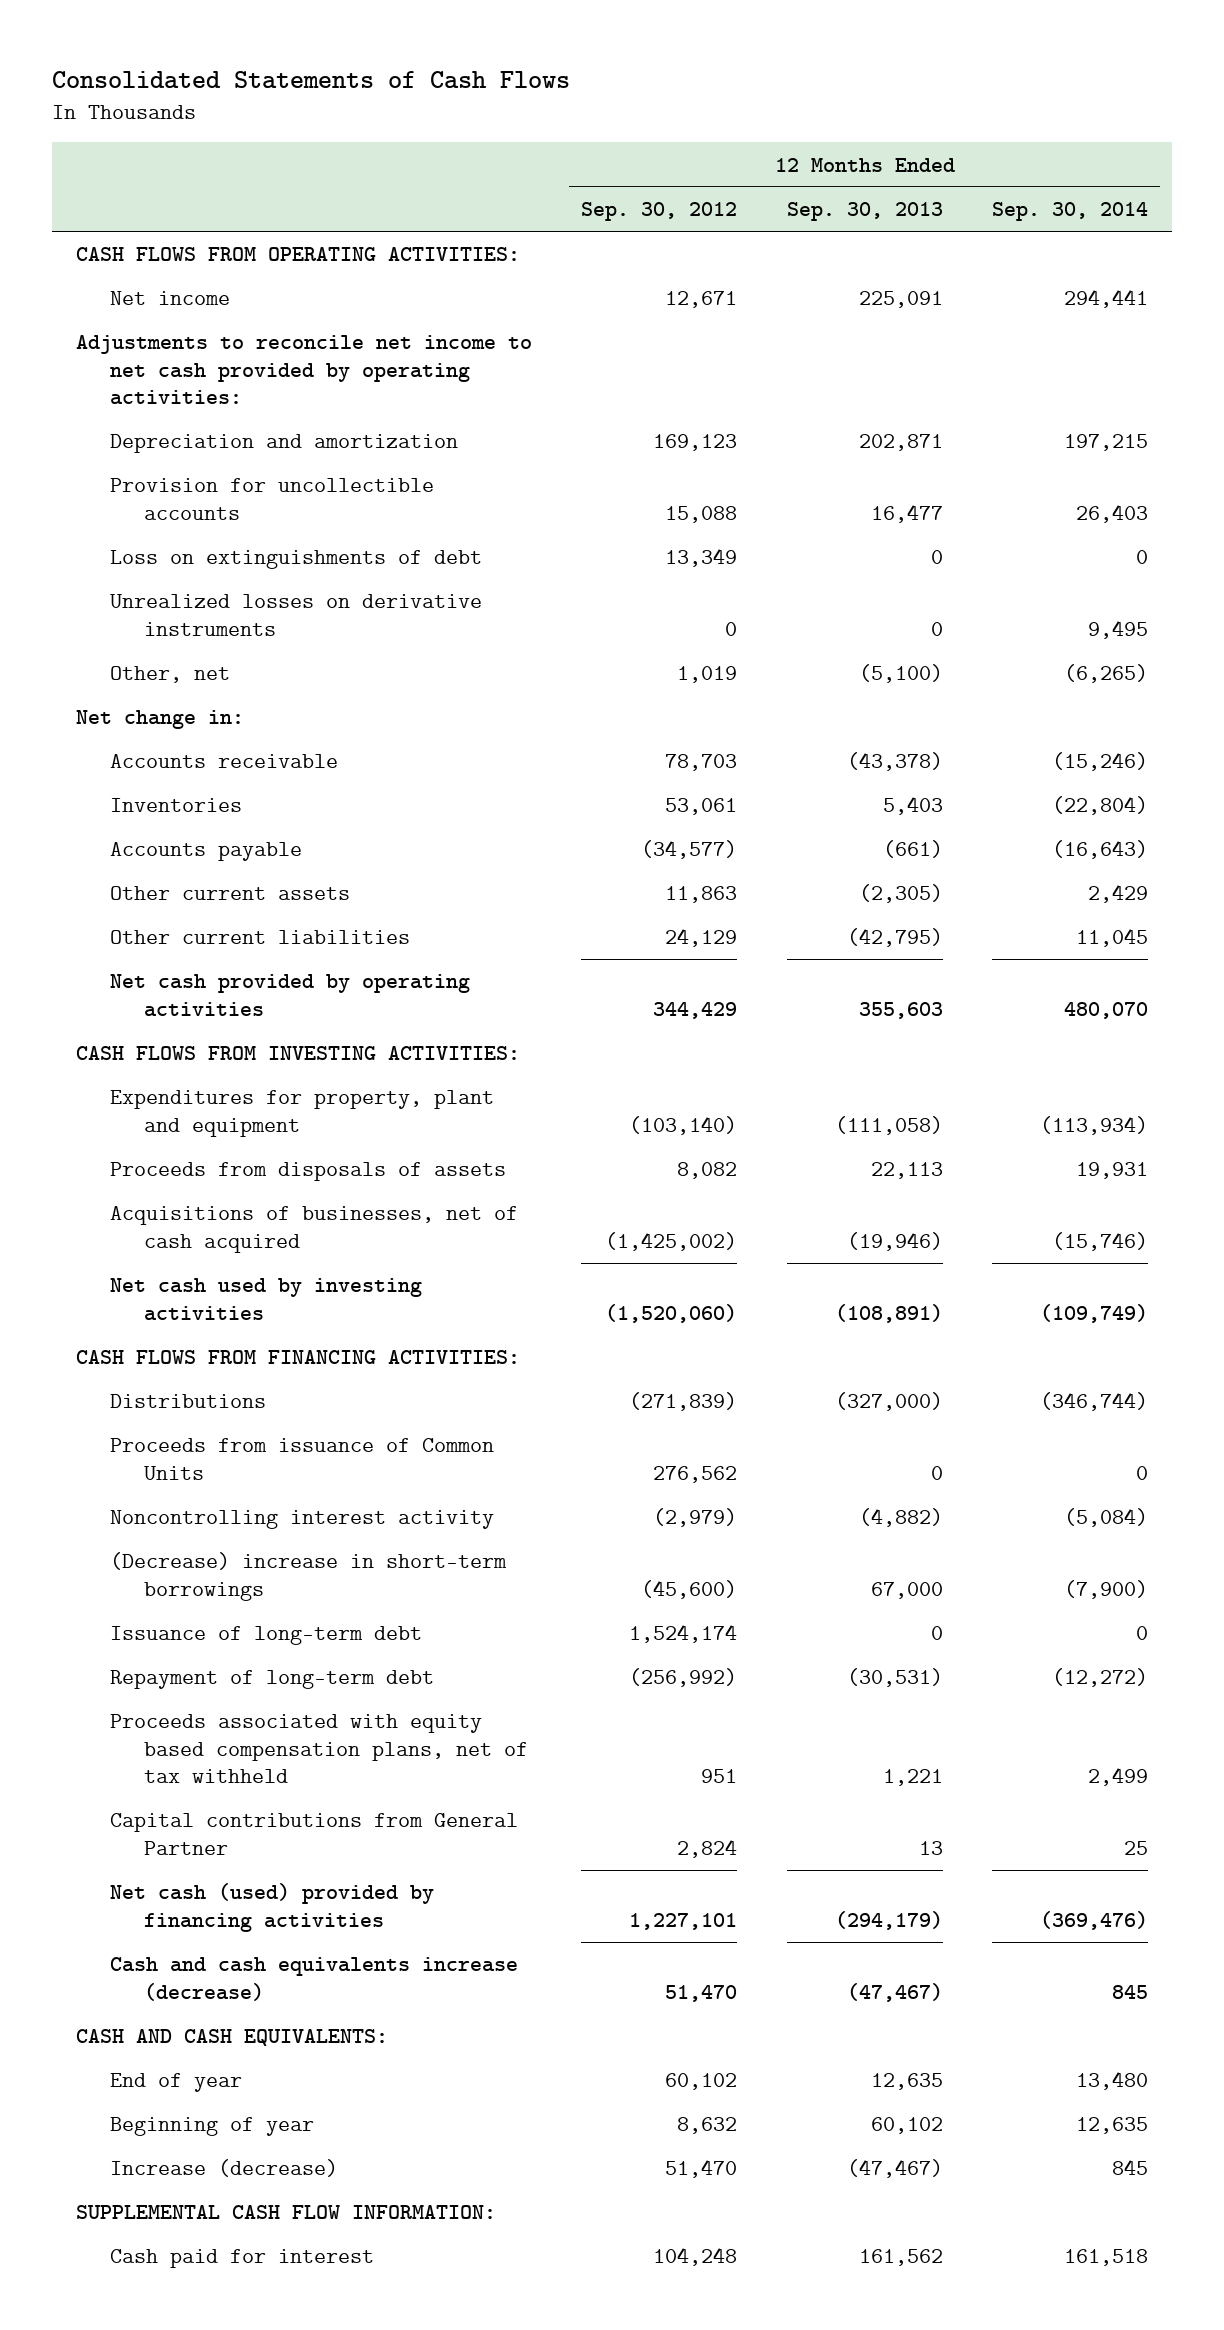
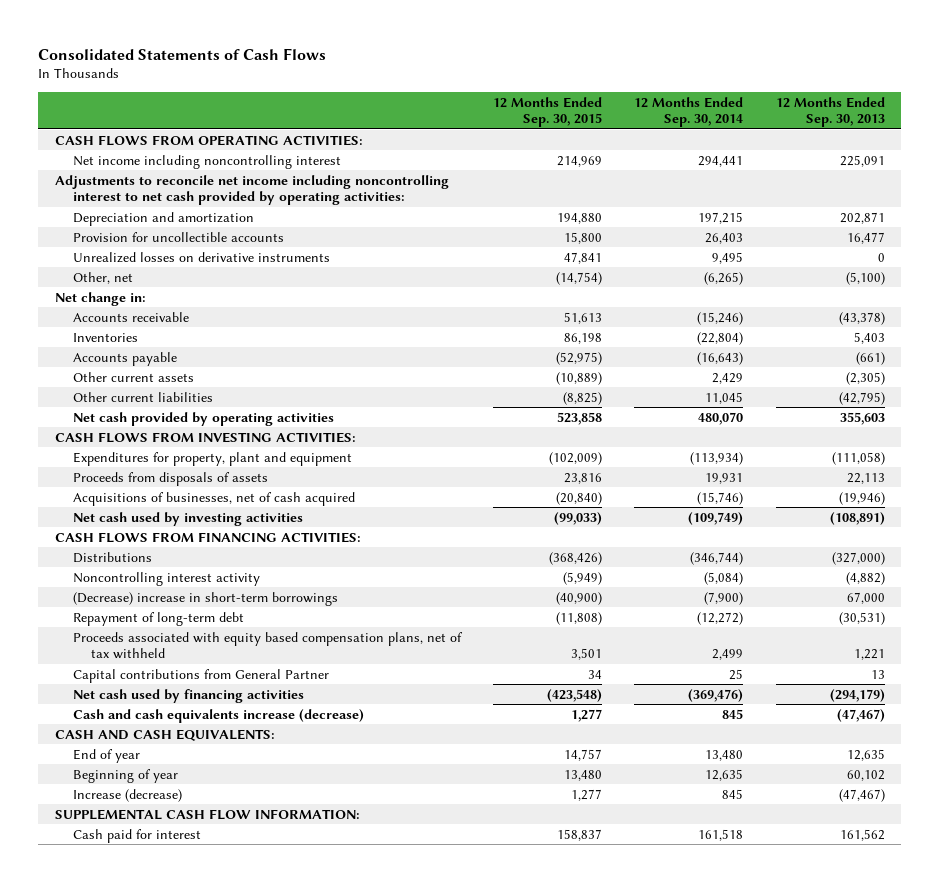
[581,202,738,222] Sep. 30, 2012 -> none
none -> [492,97,602,128] 12 Months Ended Sep. 30, 2015
[110,291,231,306] Net income -> [72,154,341,169] Net income including noncontrolling interest
[76,335,533,405] Adjustments to reconcile net income to net cash provided by operating activities: -> [54,174,449,205] Adjustments to reconcile net income including noncontrolling interest to net cash provided by operating activities:
[110,550,483,570] Loss on extinguishments of debt -> none
[110,1438,495,1480] Proceeds from issuance of Common Units -> none
[110,1626,423,1646] Issuance of long-term debt -> none
[110,1883,435,1932] Net cash (used) provided by financing activities -> [72,688,304,703] Net cash used by financing activities

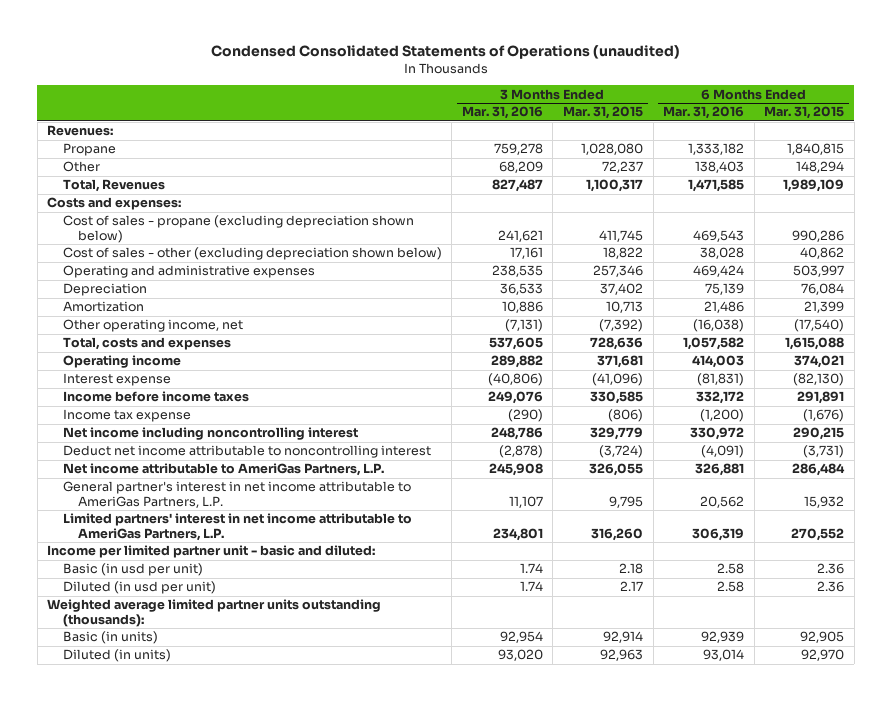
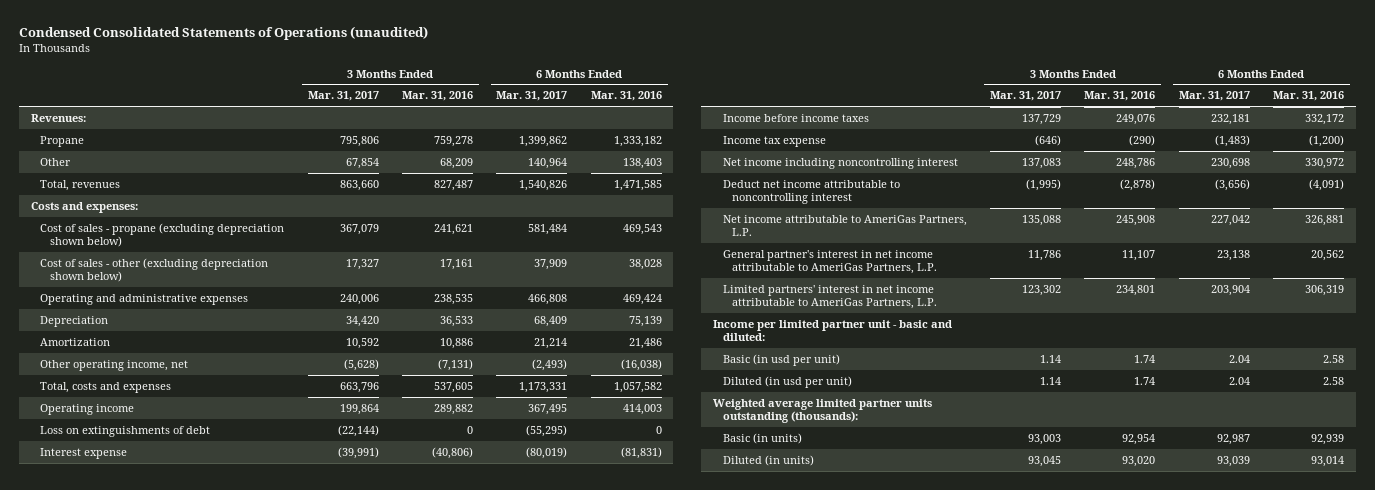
[563,106,644,120] Mar. 31, 2015 -> none
[764,106,845,120] Mar. 31, 2015 -> none
none -> [307,91,379,102] Mar. 31, 2017
none -> [496,91,568,102] Mar. 31, 2017
[62,179,165,193] Total, Revenues -> [40,179,121,191] Total, revenues
none -> [40,425,211,437] Loss on extinguishments of debt

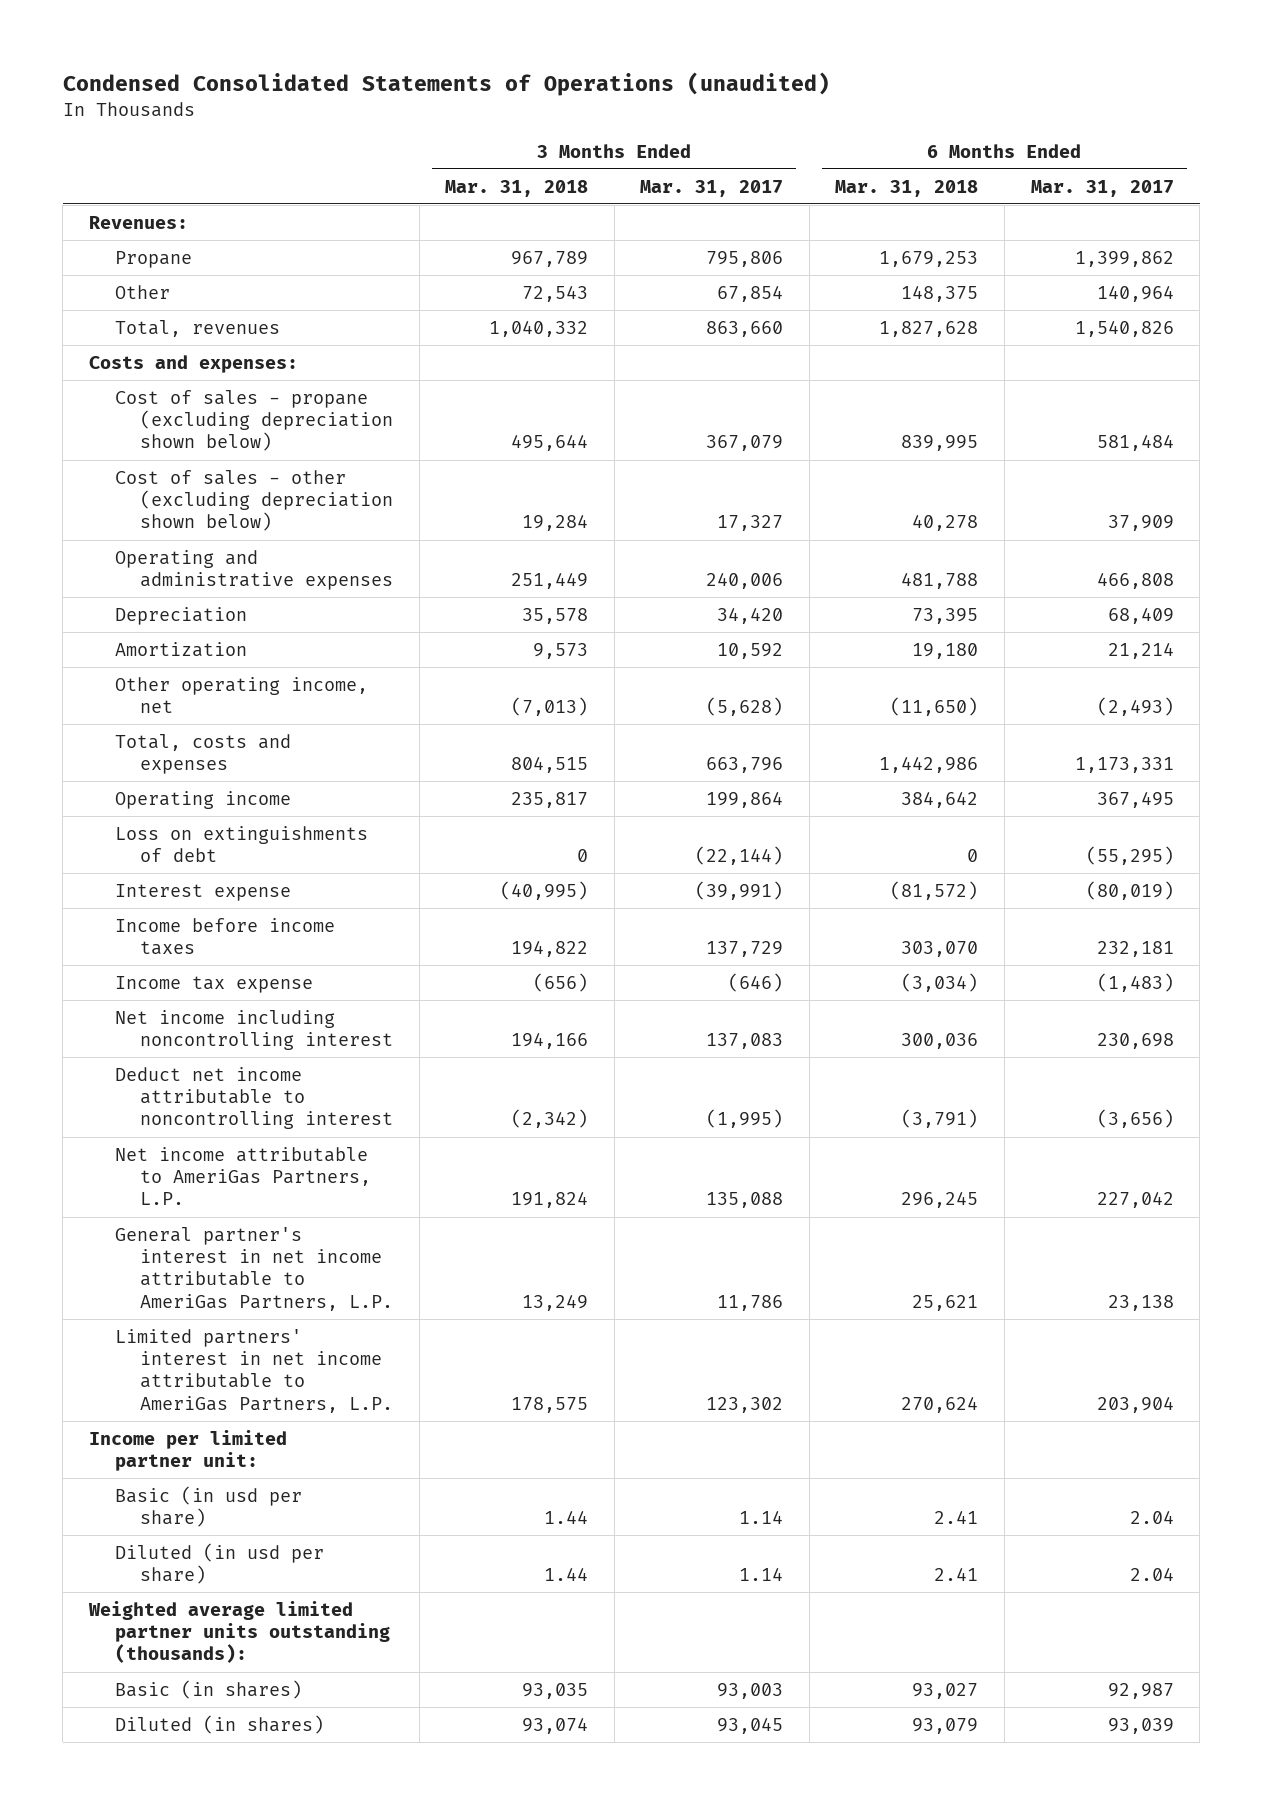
[402,91,474,102] Mar. 31, 2016 -> none
[590,91,662,102] Mar. 31, 2016 -> none
none -> [445,179,589,197] Mar. 31, 2018
none -> [835,179,979,197] Mar. 31, 2018
[713,319,953,342] Income per limited partner unit - basic and diluted: -> [88,1429,287,1472] Income per limited partner unit:
[722,353,840,366] Basic (in usd per unit) -> [114,1485,302,1528] Basic (in usd per share)
[722,375,852,388] Diluted (in usd per unit) -> [114,1542,324,1585] Diluted (in usd per share)
[722,432,802,444] Basic (in units) -> [114,1679,302,1699] Basic (in shares)
[722,454,814,466] Diluted (in units) -> [114,1714,324,1734] Diluted (in shares)

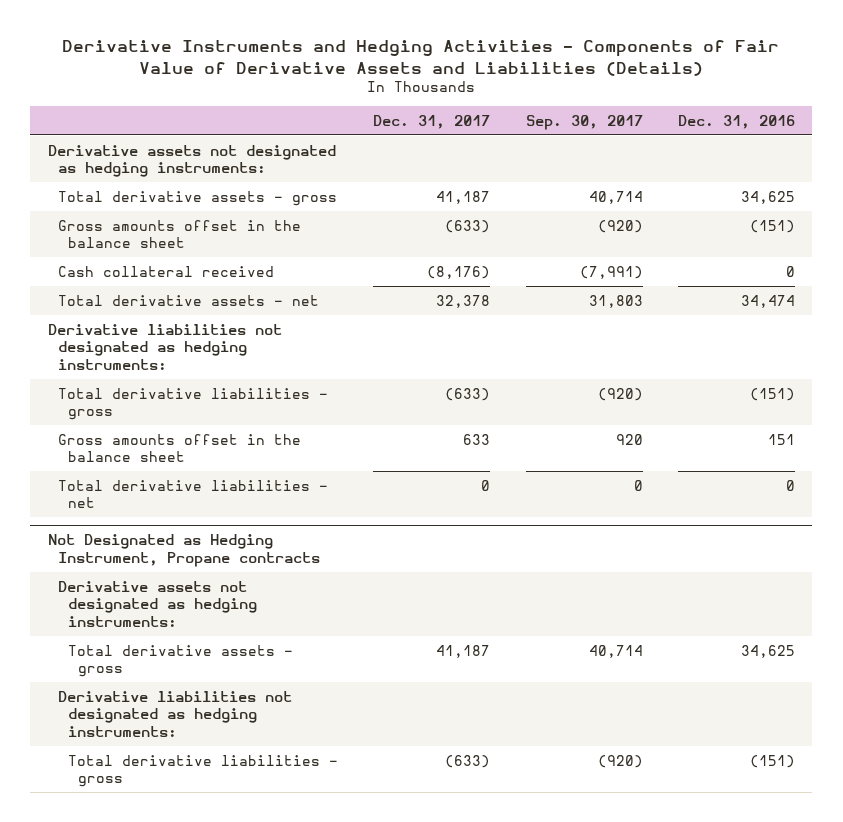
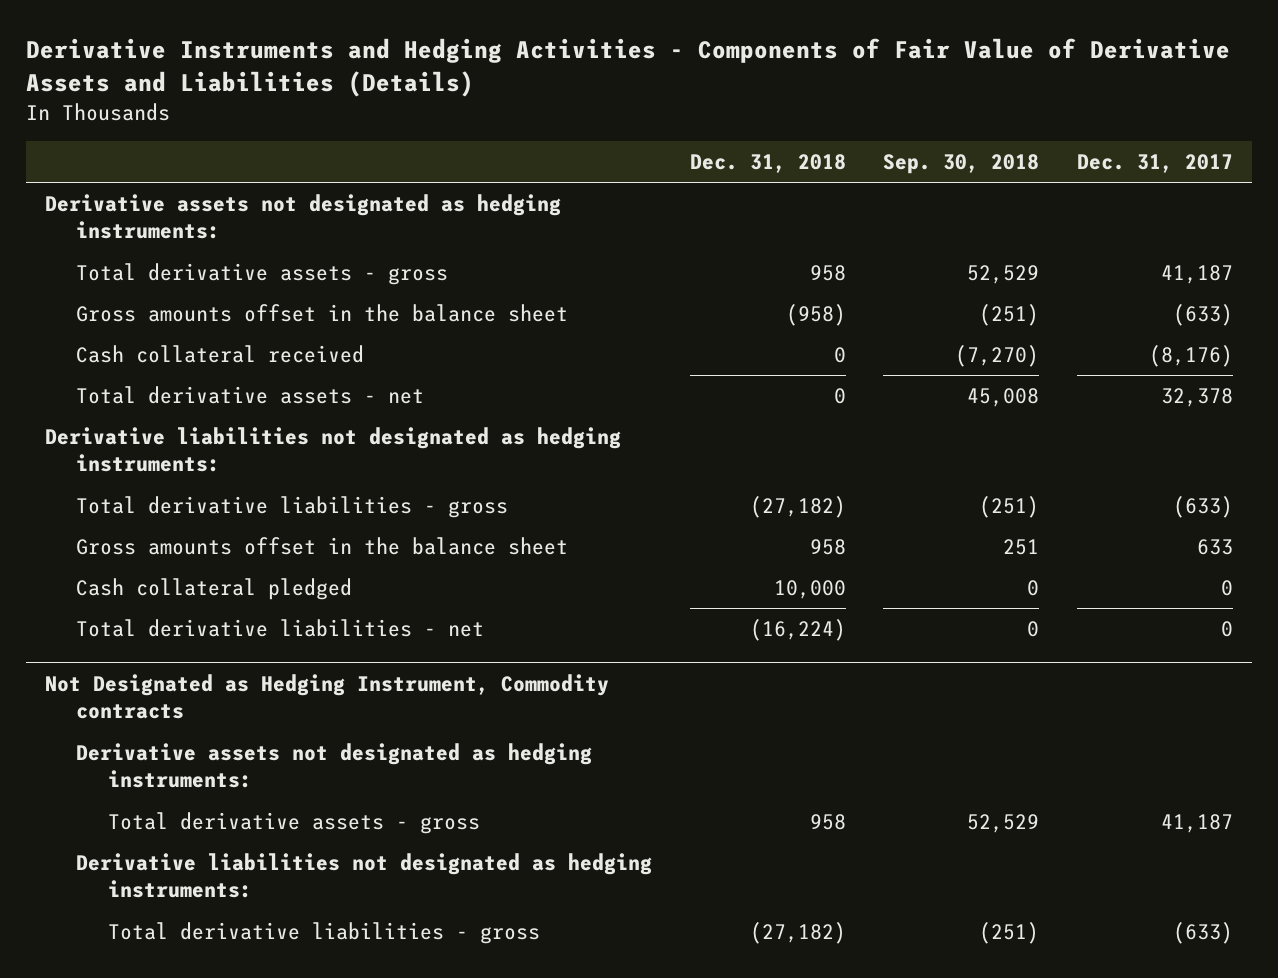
[525,114,643,130] Sep. 30, 2017 -> none
[677,114,795,129] Dec. 31, 2016 -> none
none -> [689,153,846,173] Dec. 31, 2018
none -> [883,153,1040,174] Sep. 30, 2018
none -> [76,578,353,601] Cash collateral pledged
[48,534,321,568] Not Designated as Hedging Instrument, Propane contracts -> [44,673,609,720] Not Designated as Hedging Instrument, Commodity contracts

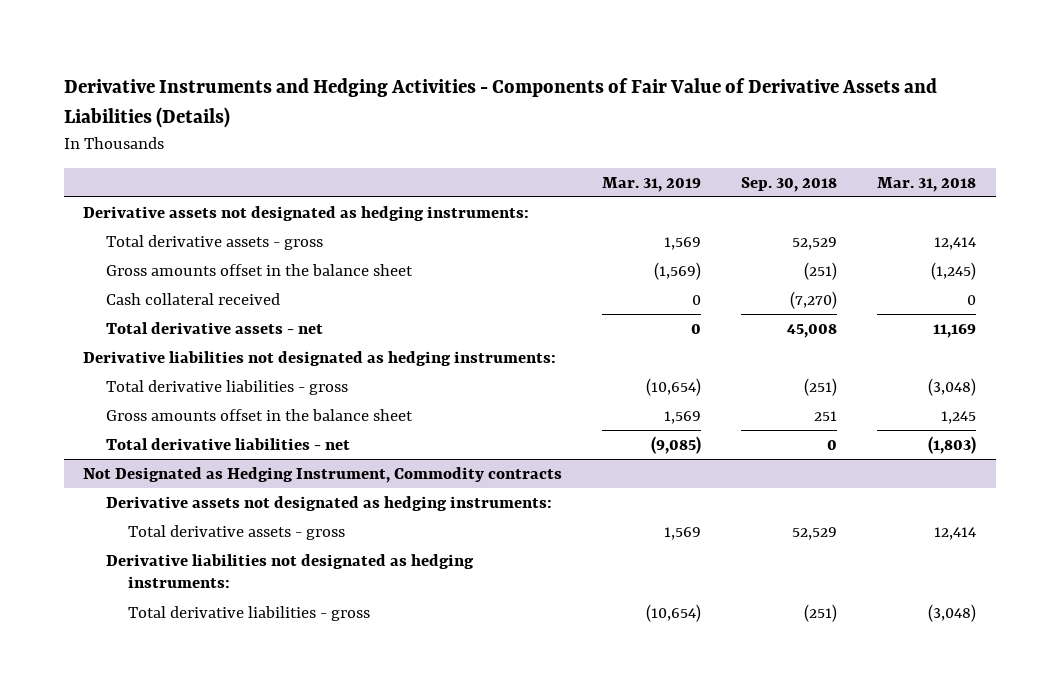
[689,153,846,173] Dec. 31, 2018 -> none
[1076,153,1233,173] Dec. 31, 2017 -> none
none -> [602,176,702,192] Mar. 31, 2019
none -> [876,176,976,192] Mar. 31, 2018
[76,578,353,601] Cash collateral pledged -> none

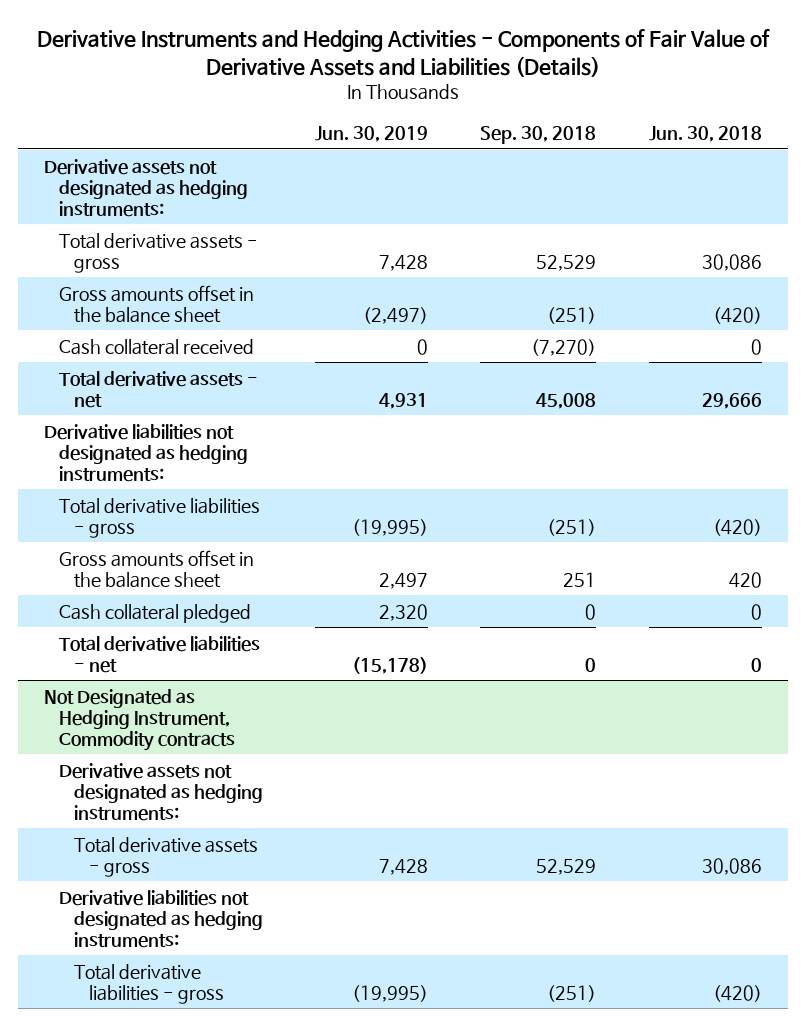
[602,176,702,192] Mar. 31, 2019 -> none
[876,176,976,192] Mar. 31, 2018 -> none
none -> [315,126,429,143] Jun. 30, 2019
none -> [648,126,762,143] Jun. 30, 2018
none -> [58,603,251,623] Cash collateral pledged

